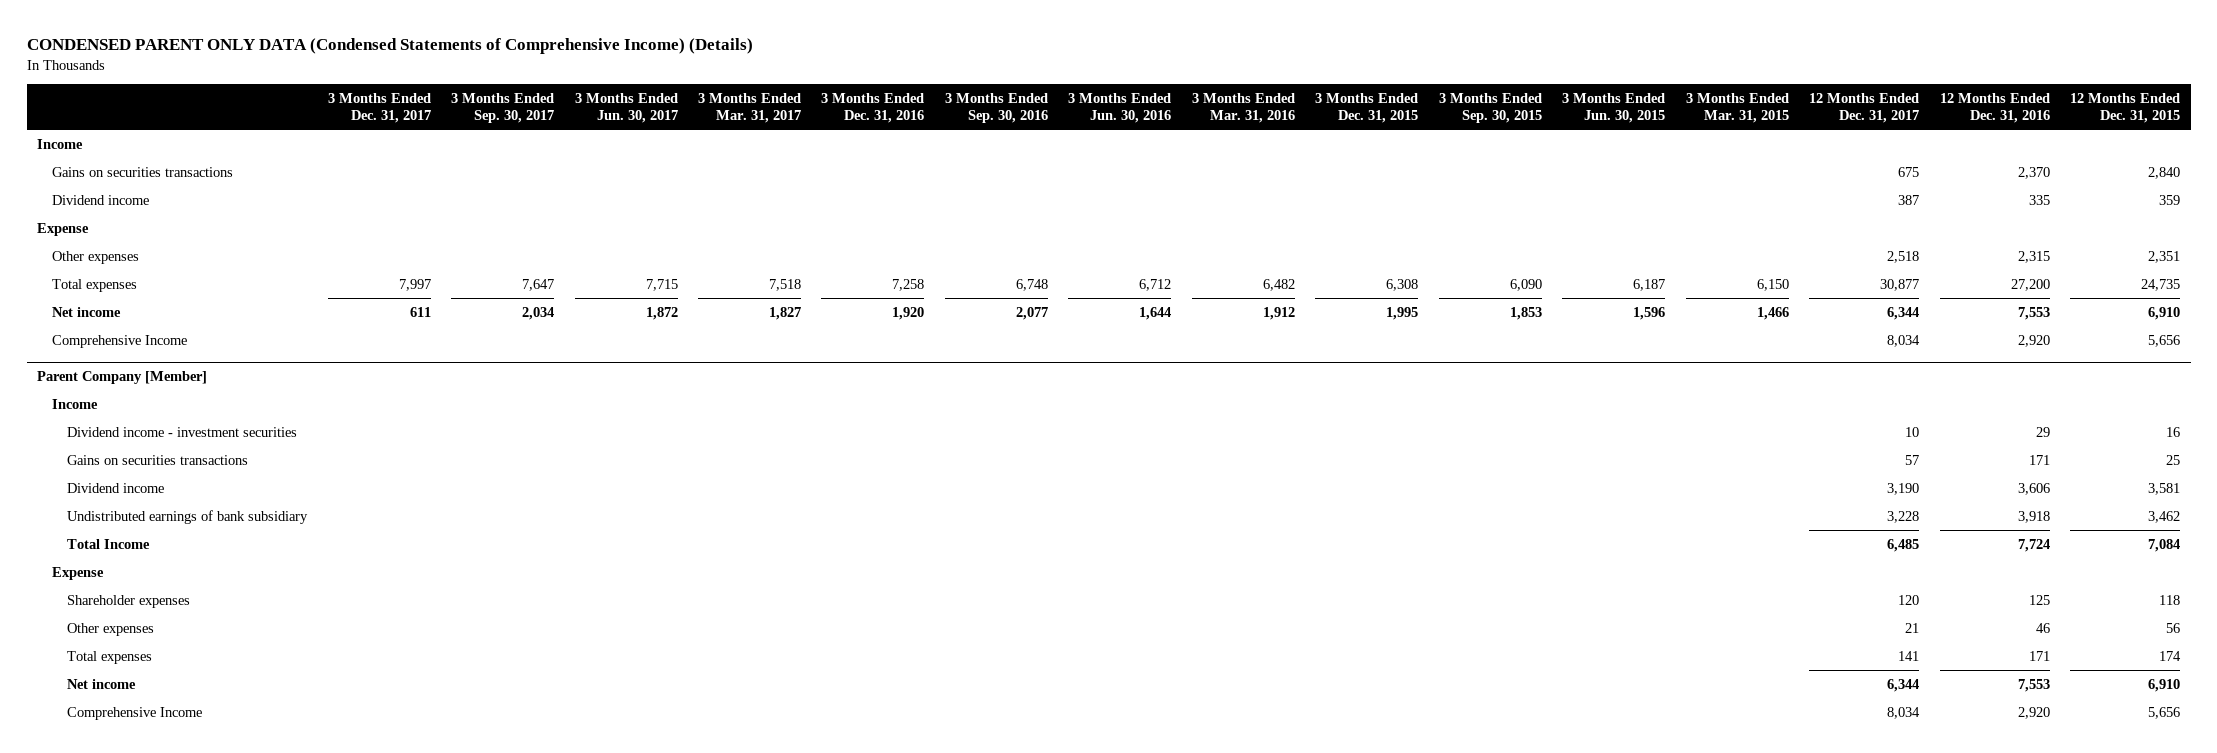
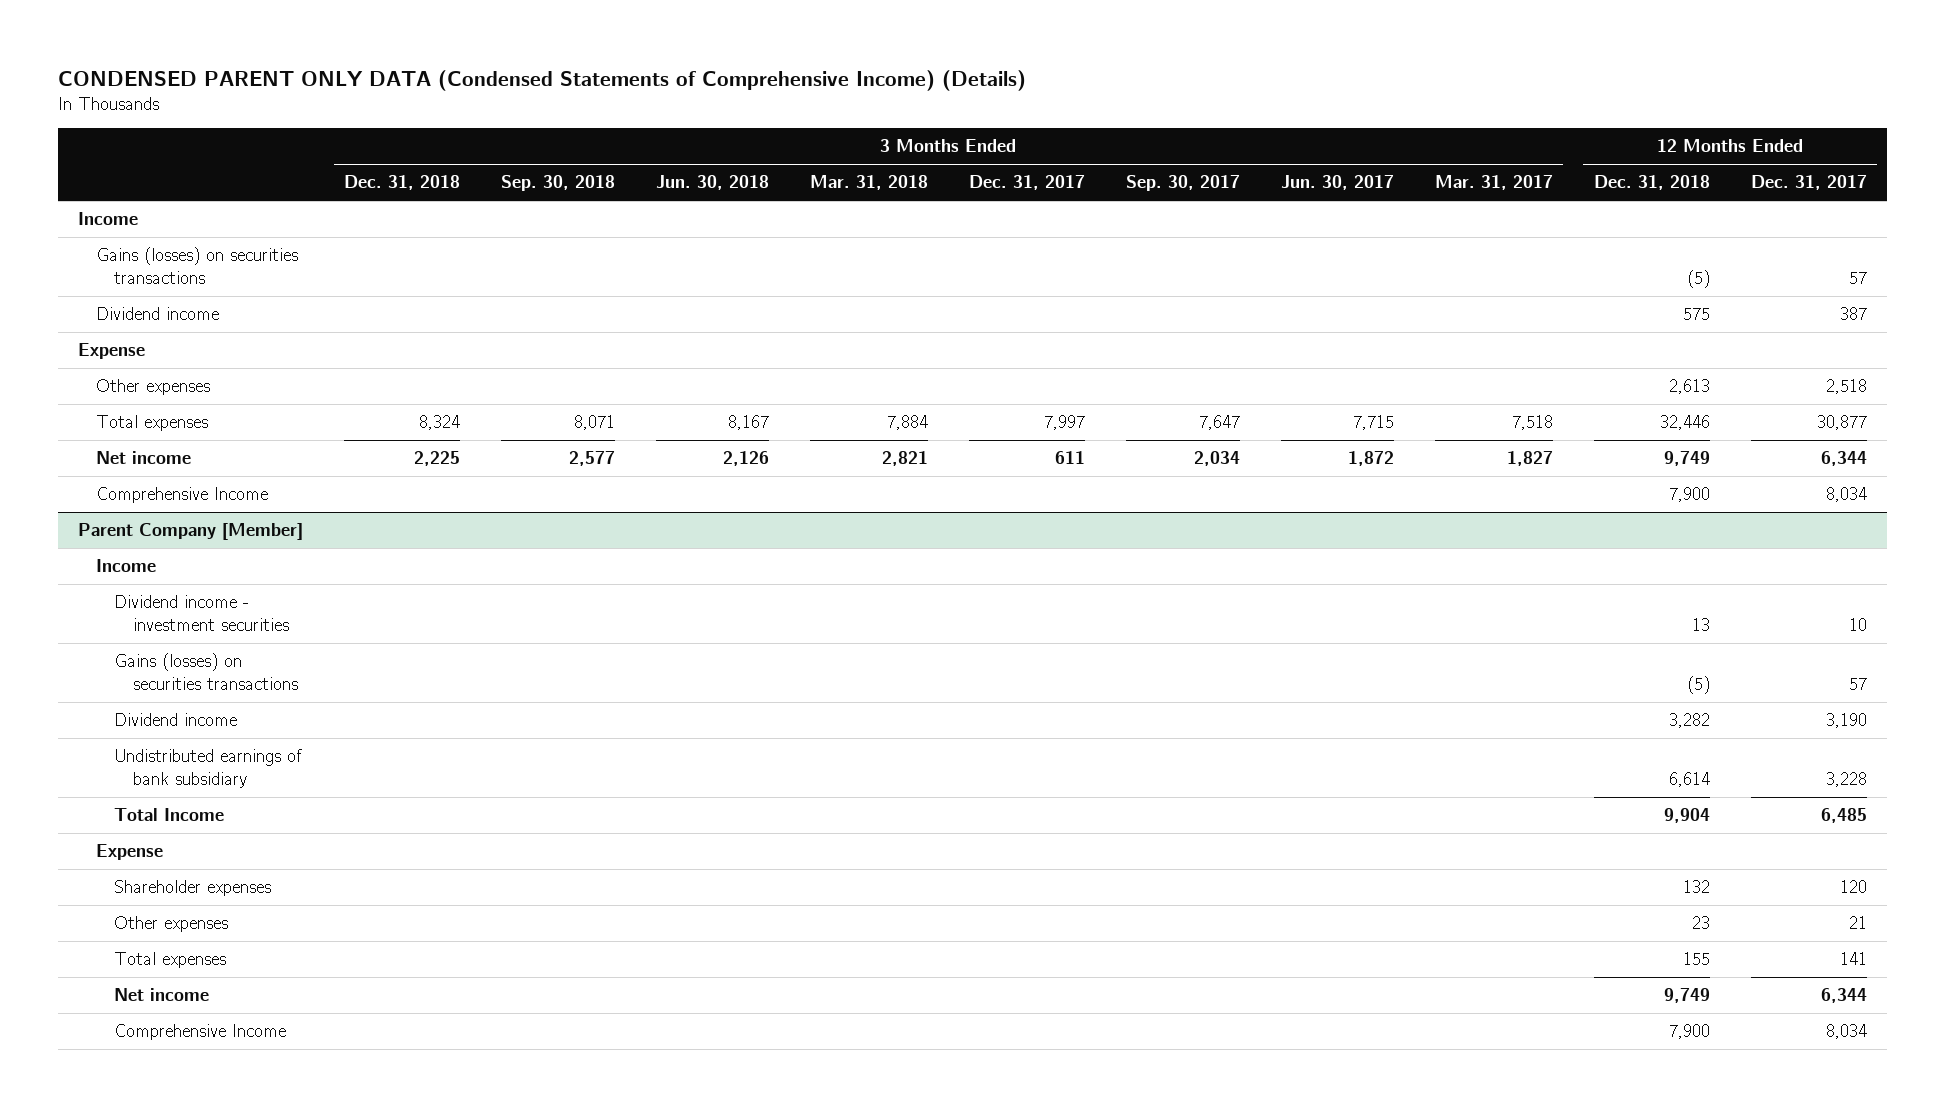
[821,93,925,124] 3 Months Ended Dec. 31, 2016 -> none
[944,93,1048,124] 3 Months Ended Sep. 30, 2016 -> none
[1068,93,1172,124] 3 Months Ended Jun. 30, 2016 -> none
[1191,93,1295,124] 3 Months Ended Mar. 31, 2016 -> none
[1315,93,1419,124] 3 Months Ended Dec. 31, 2015 -> none
[1438,93,1542,124] 3 Months Ended Sep. 30, 2015 -> none
[1562,93,1666,124] 3 Months Ended Jun. 30, 2015 -> none
[1685,93,1789,124] 3 Months Ended Mar. 31, 2015 -> none
[1939,93,2050,124] 12 Months Ended Dec. 31, 2016 -> none
[2070,93,2181,124] 12 Months Ended Dec. 31, 2015 -> none
none -> [344,175,461,191] Dec. 31, 2018
none -> [501,175,616,192] Sep. 30, 2018
none -> [656,175,770,191] Jun. 30, 2018
none -> [809,175,928,191] Mar. 31, 2018
none -> [1593,175,1710,191] Dec. 31, 2018
[52,166,234,177] Gains on securities transactions -> [96,247,299,285] Gains (losses) on securities transactions
[1898,166,1920,177] 675 -> [1848,272,1867,285] 57
[67,454,249,465] Gains on securities transactions -> [114,653,298,691] Gains (losses) on securities transactions

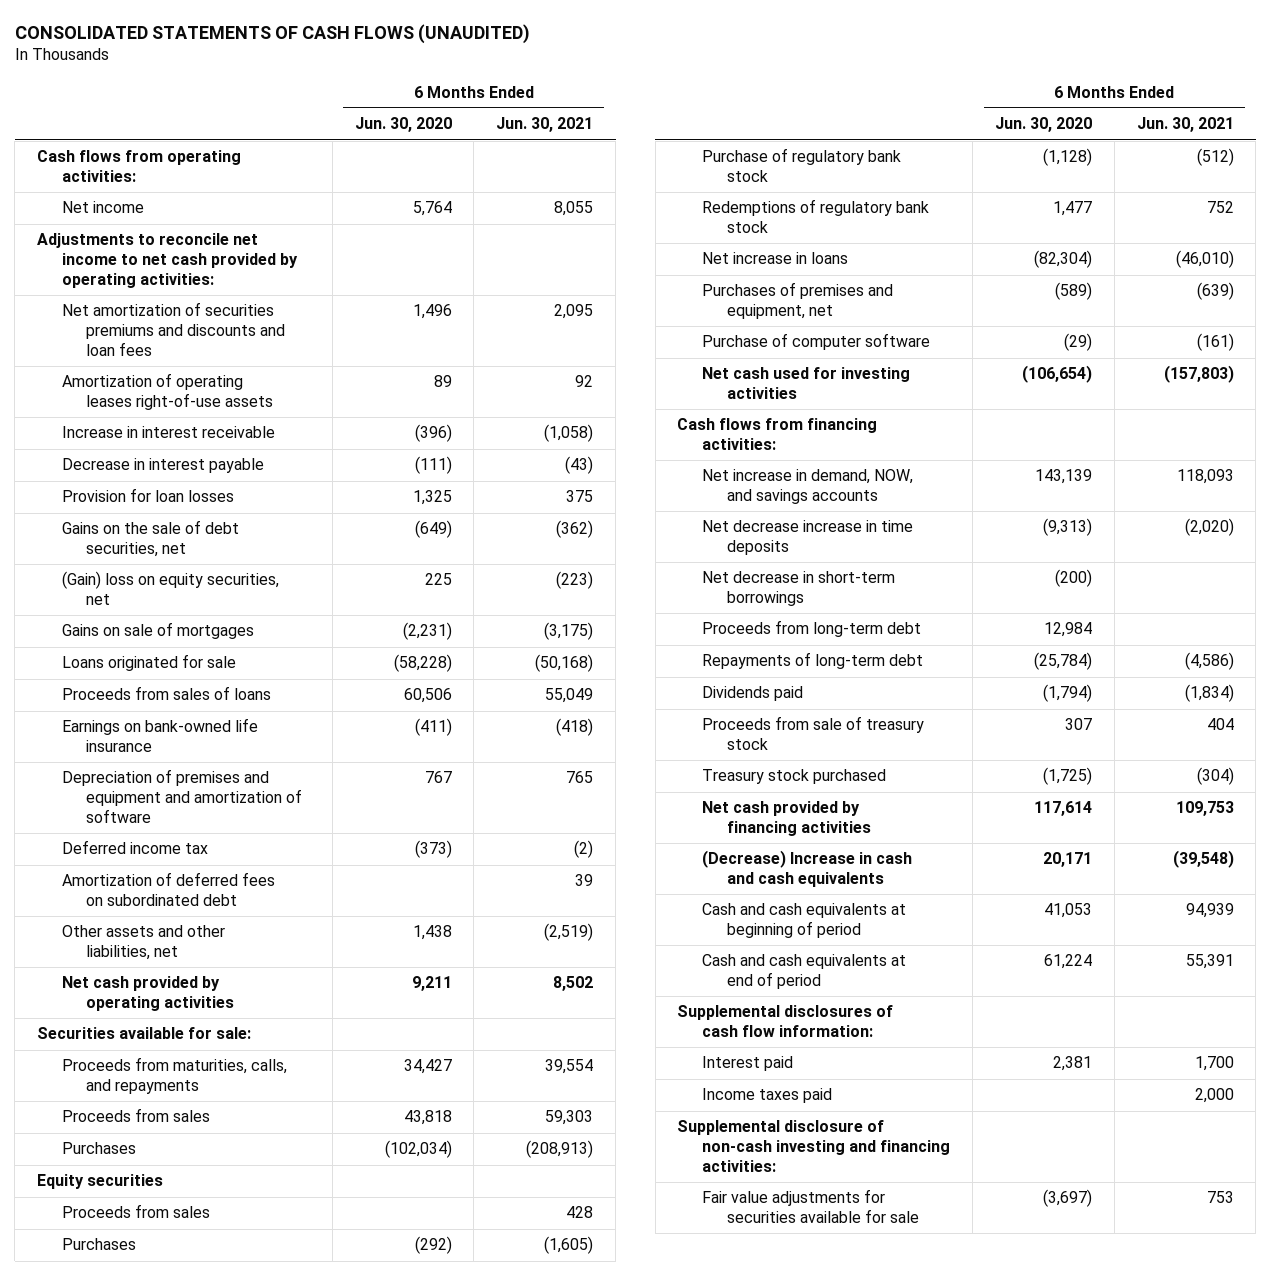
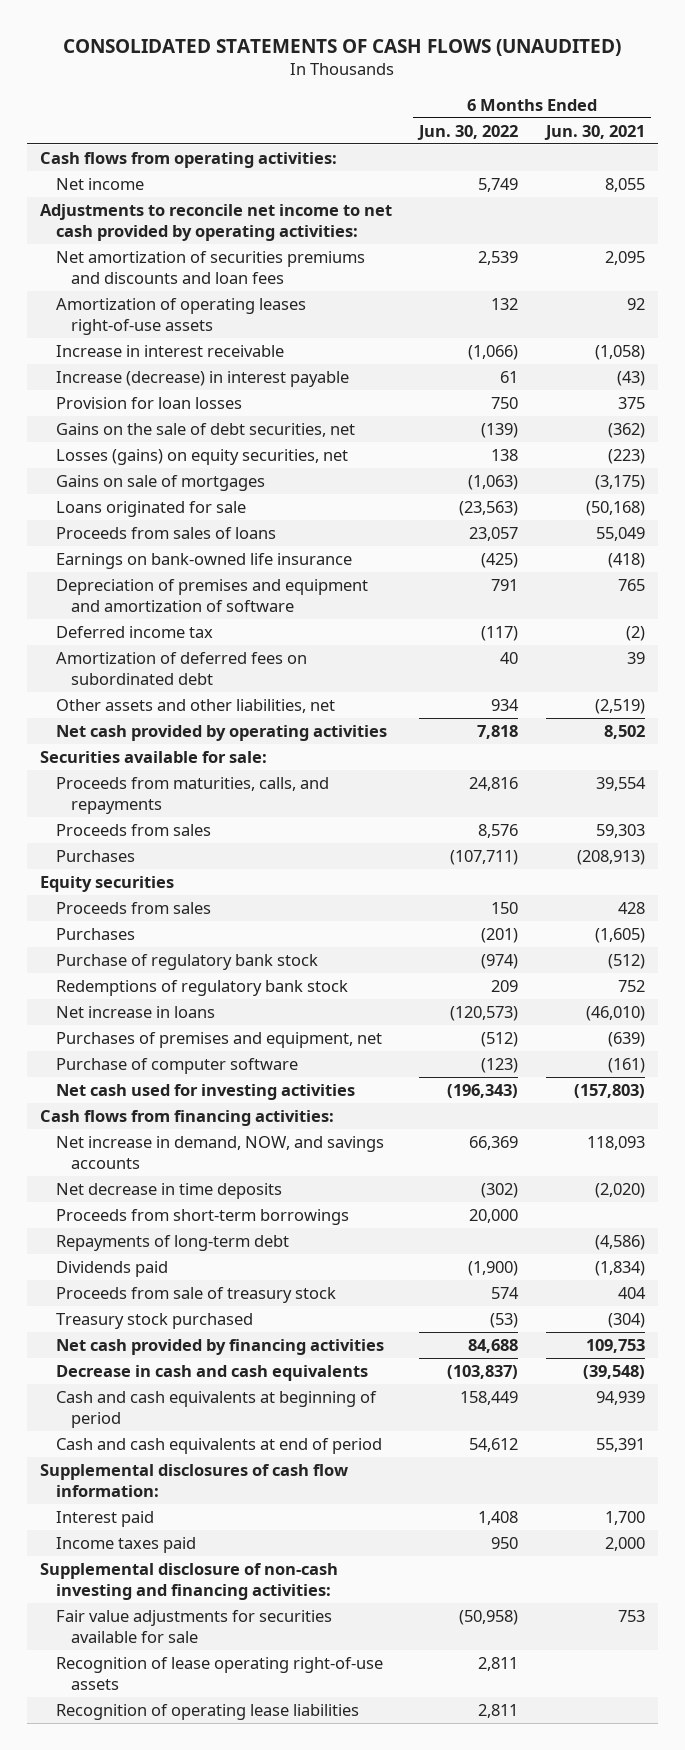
[354,117,452,133] Jun. 30, 2020 -> none
none -> [417,124,519,140] Jun. 30, 2022
[61,458,264,474] Decrease in interest payable -> [55,371,349,388] Increase (decrease) in interest payable
[61,571,279,606] (Gain) loss on equity securities, net -> [55,449,348,466] Losses (gains) on equity securities, net
[702,620,922,638] Proceeds from long-term debt -> none
[702,520,914,556] Net decrease increase in time deposits -> [55,1183,282,1200] Net decrease in time deposits
[702,571,896,607] Net decrease in short-term borrowings -> [55,1209,349,1226] Proceeds from short-term borrowings
[702,850,913,888] (Decrease) Increase in cash and cash equivalents -> [55,1365,368,1382] Decrease in cash and cash equivalents
none -> [55,1657,383,1690] Recognition of lease operating right-of-use assets
none -> [55,1704,359,1721] Recognition of operating lease liabilities

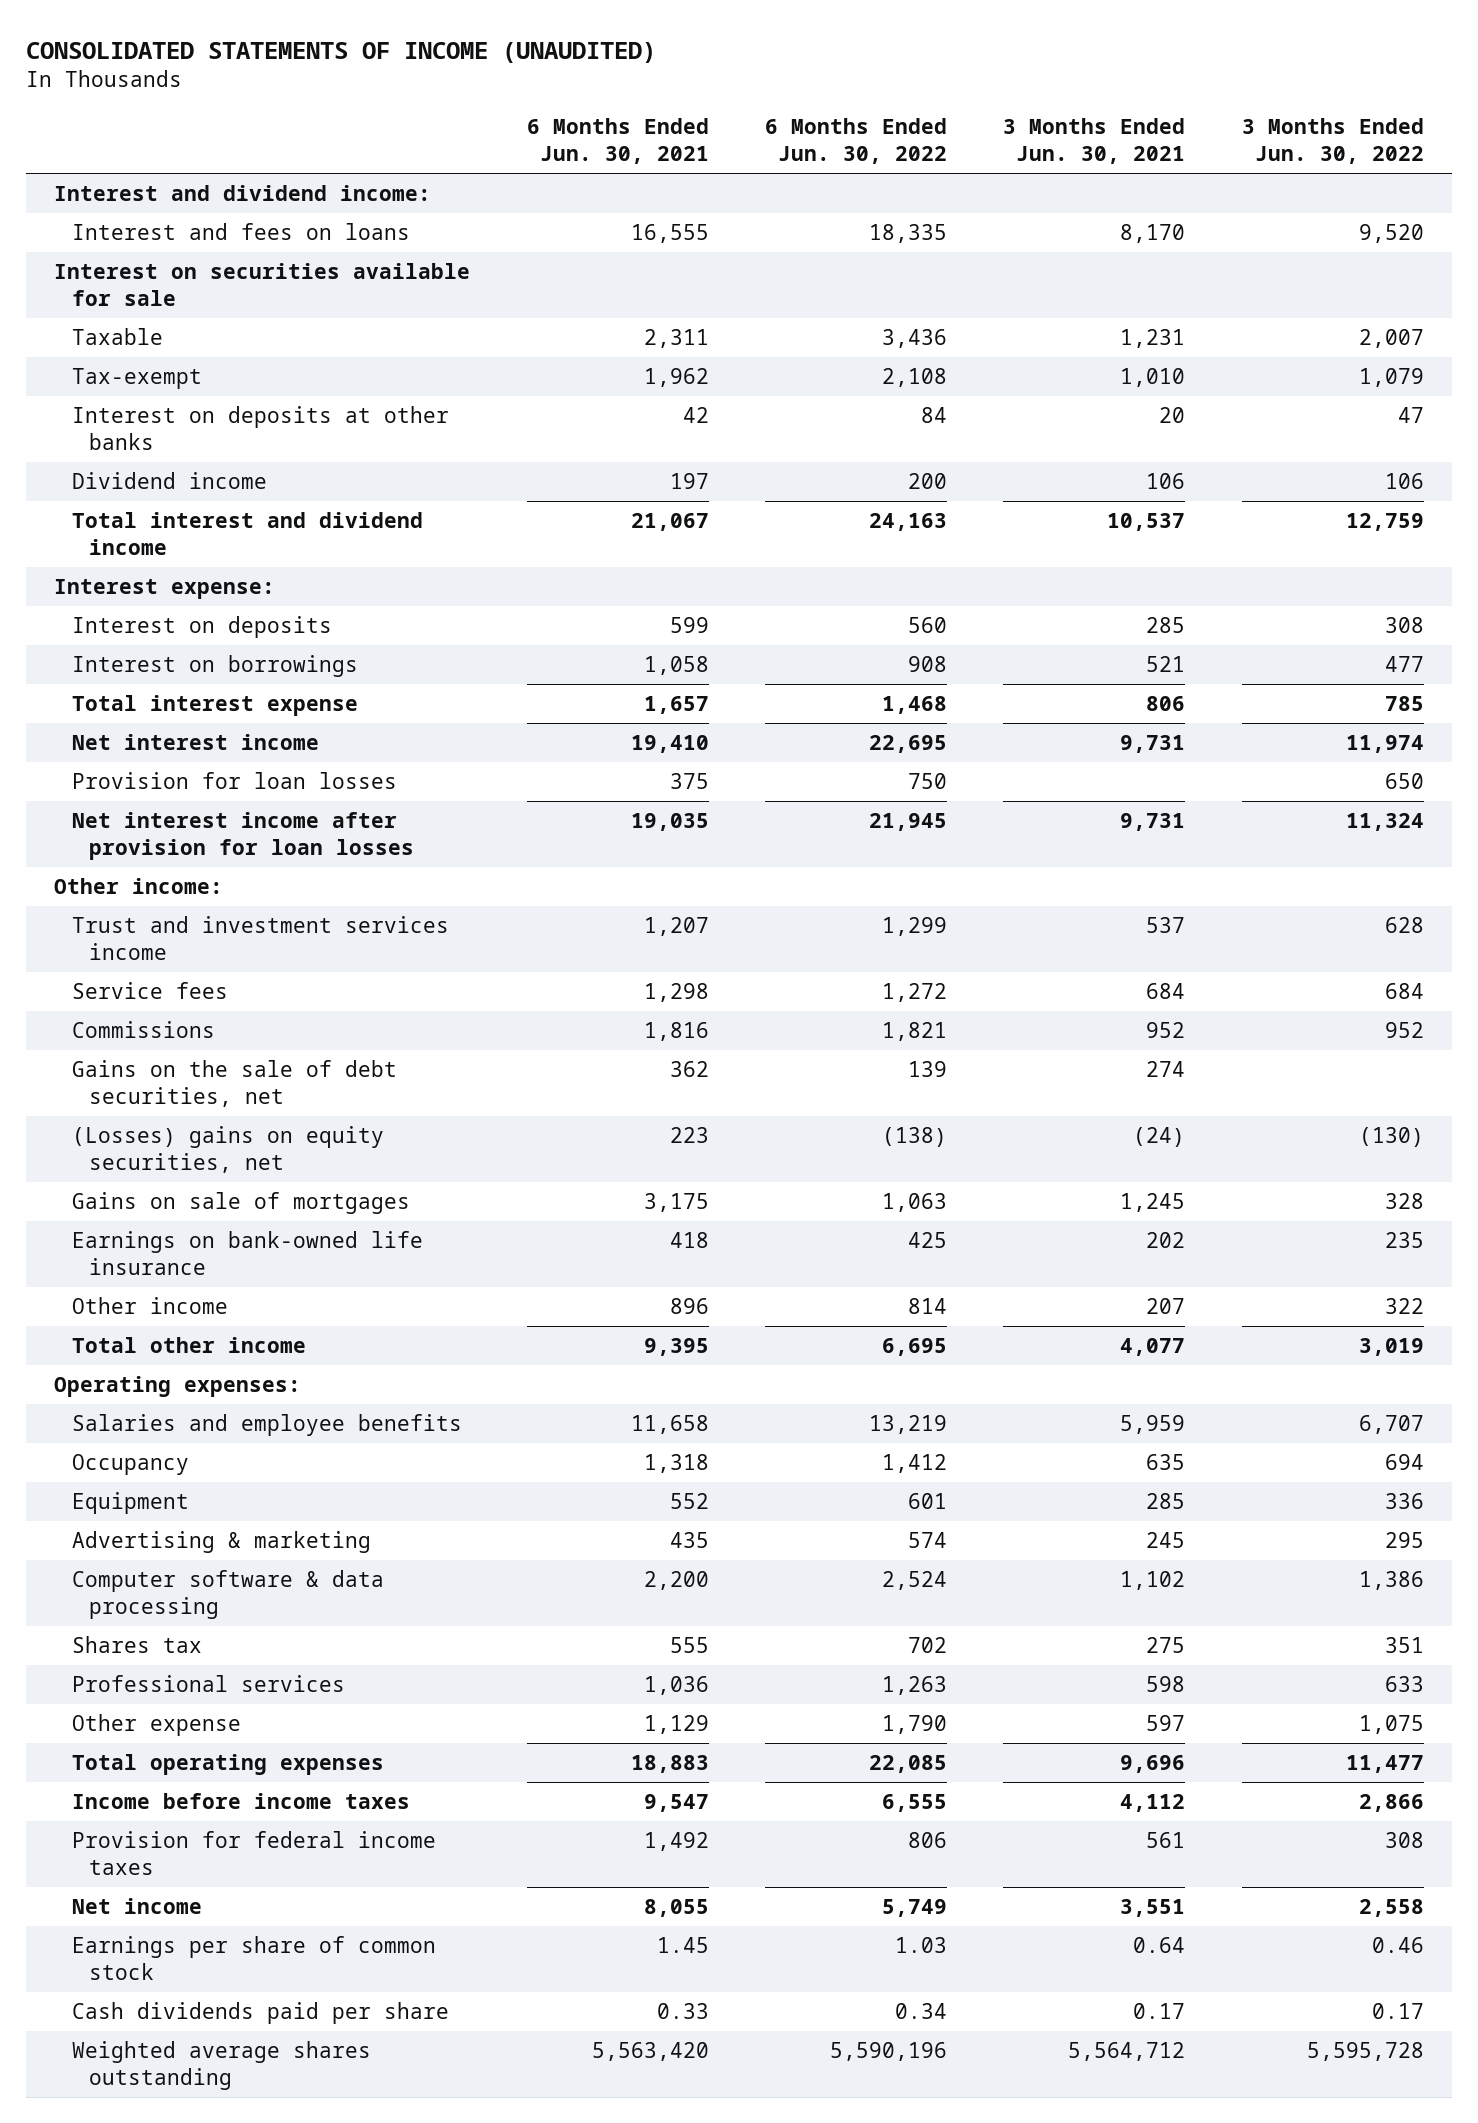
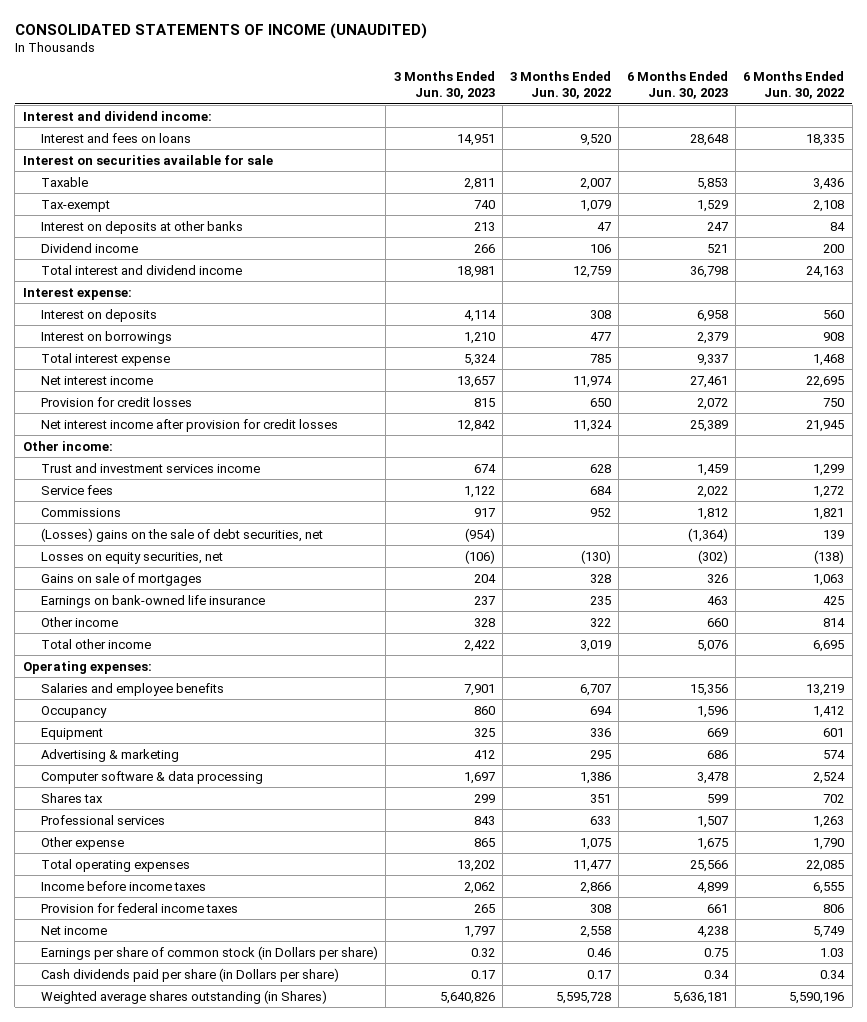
[526,118,709,165] 6 Months Ended Jun. 30, 2021 -> none
[1003,118,1186,165] 3 Months Ended Jun. 30, 2021 -> none
none -> [393,70,495,100] 3 Months Ended Jun. 30, 2023
none -> [626,70,728,100] 6 Months Ended Jun. 30, 2023
[71,772,397,790] Provision for loan losses -> [40,396,192,407] Provision for credit losses
[71,812,415,860] Net interest income after provision for loan losses -> [40,418,338,432] Net interest income after provision for credit losses
[71,1060,397,1107] Gains on the sale of debt securities, net -> [40,527,323,542] (Losses) gains on the sale of debt securities, net
[71,1126,384,1173] (Losses) gains on equity securities, net -> [40,551,223,564] Losses on equity securities, net
[71,1936,436,1980] Earnings per share of common stock -> [40,945,378,960] Earnings per share of common stock (in Dollars per share)
[71,2002,449,2025] Cash dividends paid per share -> [40,967,339,982] Cash dividends paid per share (in Dollars per share)
[71,2041,371,2090] Weighted average shares outstanding -> [40,989,327,1004] Weighted average shares outstanding (in Shares)

